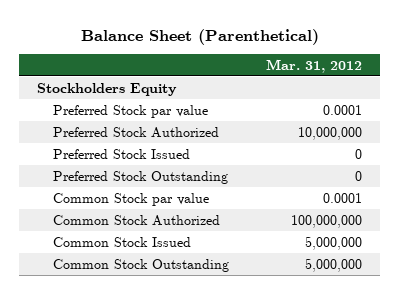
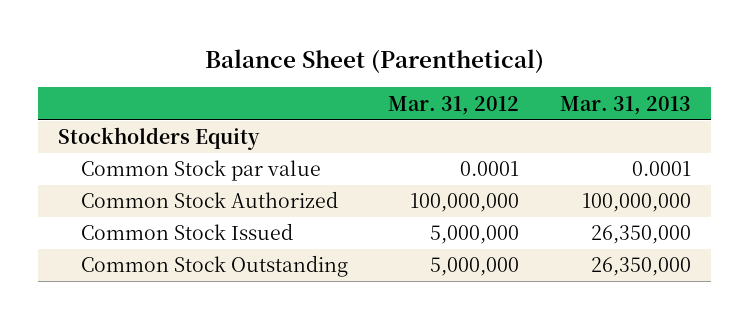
none -> [559,95,691,115] Mar. 31, 2013
[53,104,209,118] Preferred Stock par value -> none
[53,126,220,138] Preferred Stock Authorized -> none
[53,148,191,159] Preferred Stock Issued -> none
[53,170,229,184] Preferred Stock Outstanding -> none

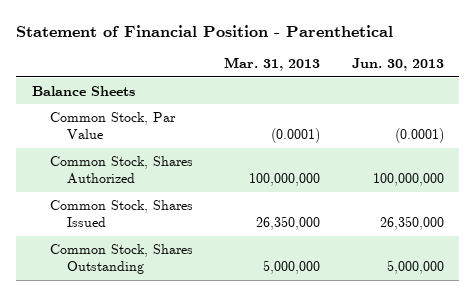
[204,49,544,74] Balance Sheet (Parenthetical) -> [16,25,394,38] Statement of Financial Position - Parenthetical
[388,95,520,115] Mar. 31, 2012 -> none
none -> [351,58,444,72] Jun. 30, 2013
[58,127,261,151] Stockholders Equity -> none
none -> [31,85,135,96] Balance Sheets
[80,160,321,182] Common Stock par value -> [49,111,176,140] Common Stock, Par Value
[631,161,691,177] 0.0001 -> [271,128,321,144] (0.0001)
[80,191,338,209] Common Stock Authorized -> [49,155,193,185] Common Stock, Shares Authorized
[80,223,293,241] Common Stock Issued -> [49,199,193,228] Common Stock, Shares Issued
[80,255,348,278] Common Stock Outstanding -> [49,243,193,275] Common Stock, Shares Outstanding
[590,257,691,277] 26,350,000 -> [263,260,321,275] 5,000,000

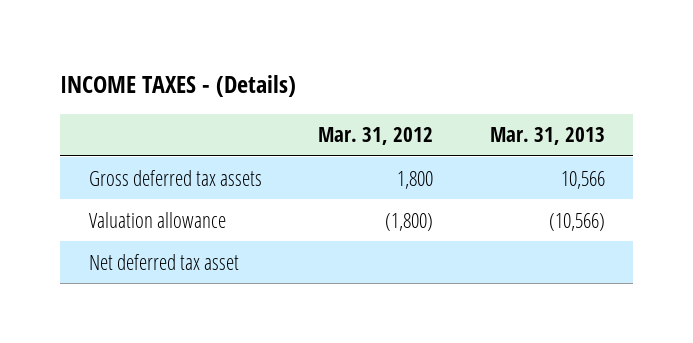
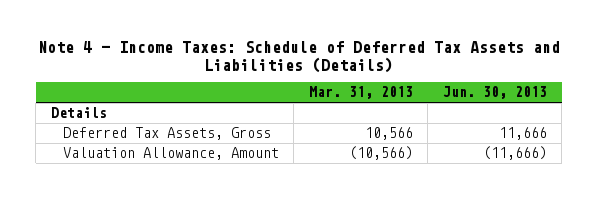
[60,74,297,97] INCOME TAXES - (Details) -> [37,41,560,73] Note 4 - Income Taxes: Schedule of Deferred Tax Assets and Liabilities (Details)
[318,127,434,146] Mar. 31, 2012 -> none
none -> [442,86,547,100] Jun. 30, 2013
[88,253,239,270] Net deferred tax asset -> none
none -> [50,107,107,119] Details
[88,169,262,186] Gross deferred tax assets -> [62,127,271,141] Deferred Tax Assets, Gross
[88,211,226,228] Valuation allowance -> [62,147,279,161] Valuation Allowance, Amount

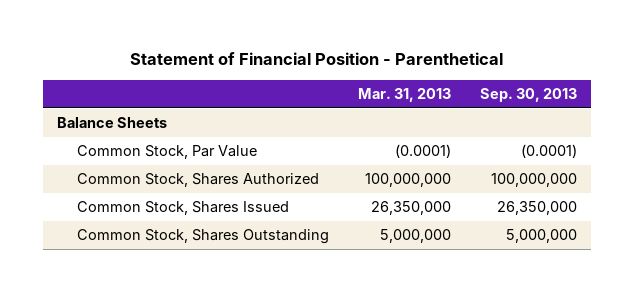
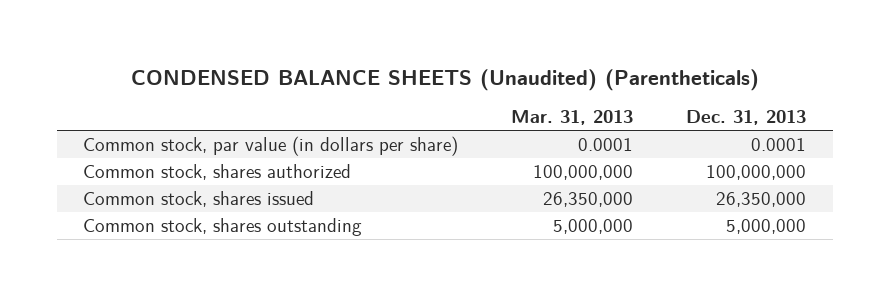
[129,52,503,66] Statement of Financial Position - Parenthetical -> [130,69,759,92] CONDENSED BALANCE SHEETS (Unaudited) (Parentheticals)
[479,87,577,102] Sep. 30, 2013 -> none
none -> [686,110,807,126] Dec. 31, 2013
[56,117,167,129] Balance Sheets -> none
[77,145,258,160] Common Stock, Par Value -> [83,135,459,156] Common stock, par value (in dollars per share)
[395,144,452,159] (0.0001) -> [578,137,634,151] 0.0001
[77,173,320,188] Common Stock, Shares Authorized -> [83,163,352,180] Common stock, shares authorized
[77,201,290,216] Common Stock, Shares Issued -> [83,190,315,207] Common stock, shares issued
[77,229,330,245] Common Stock, Shares Outstanding -> [83,217,363,236] Common stock, shares outstanding

